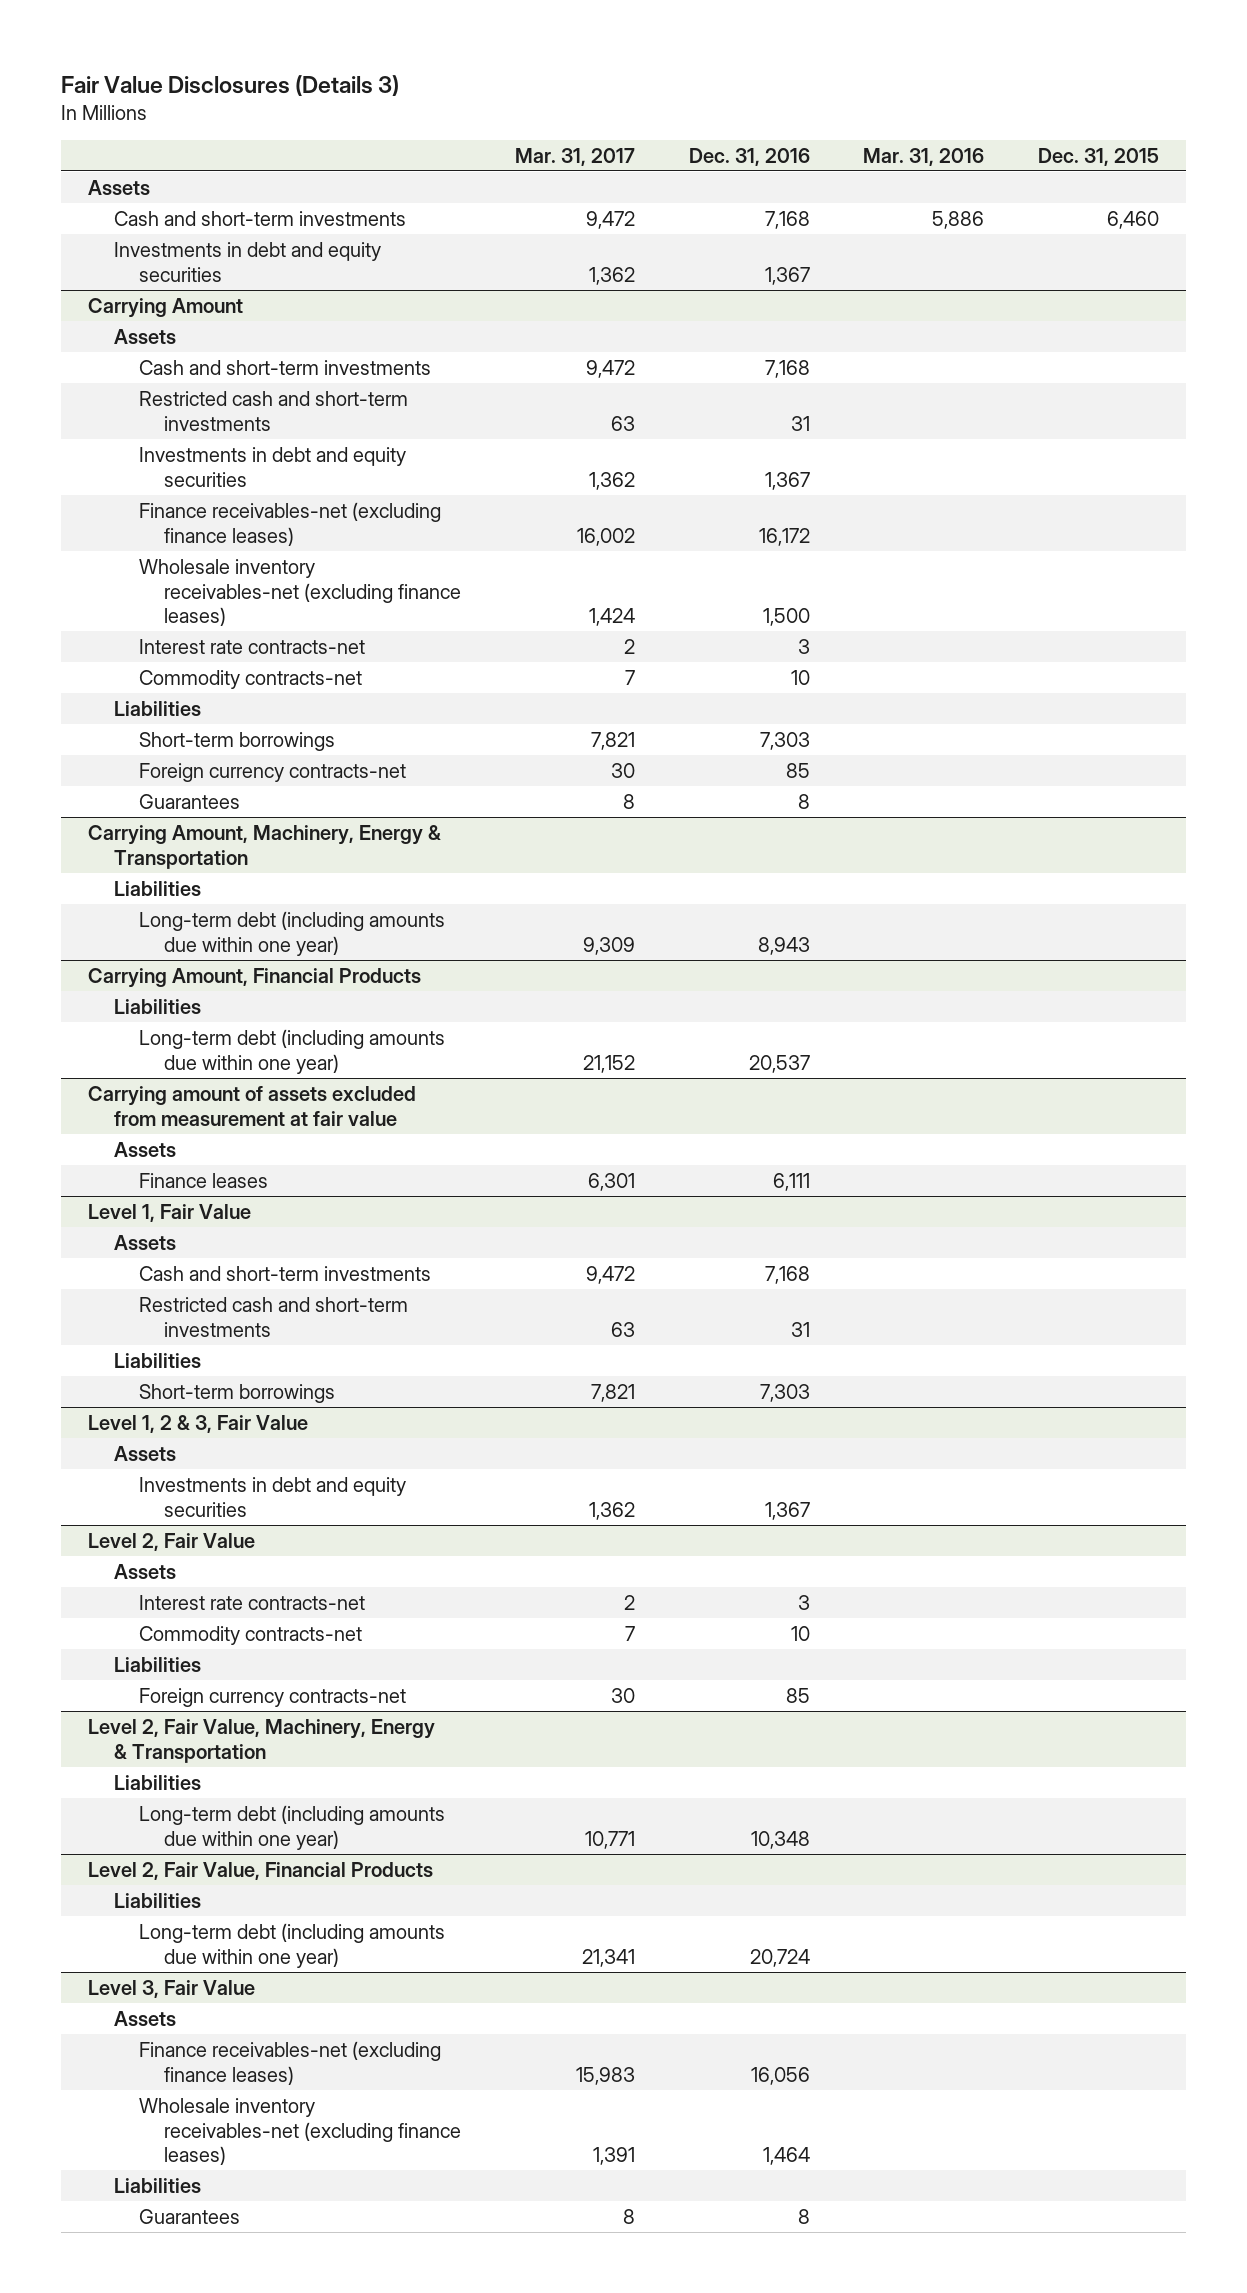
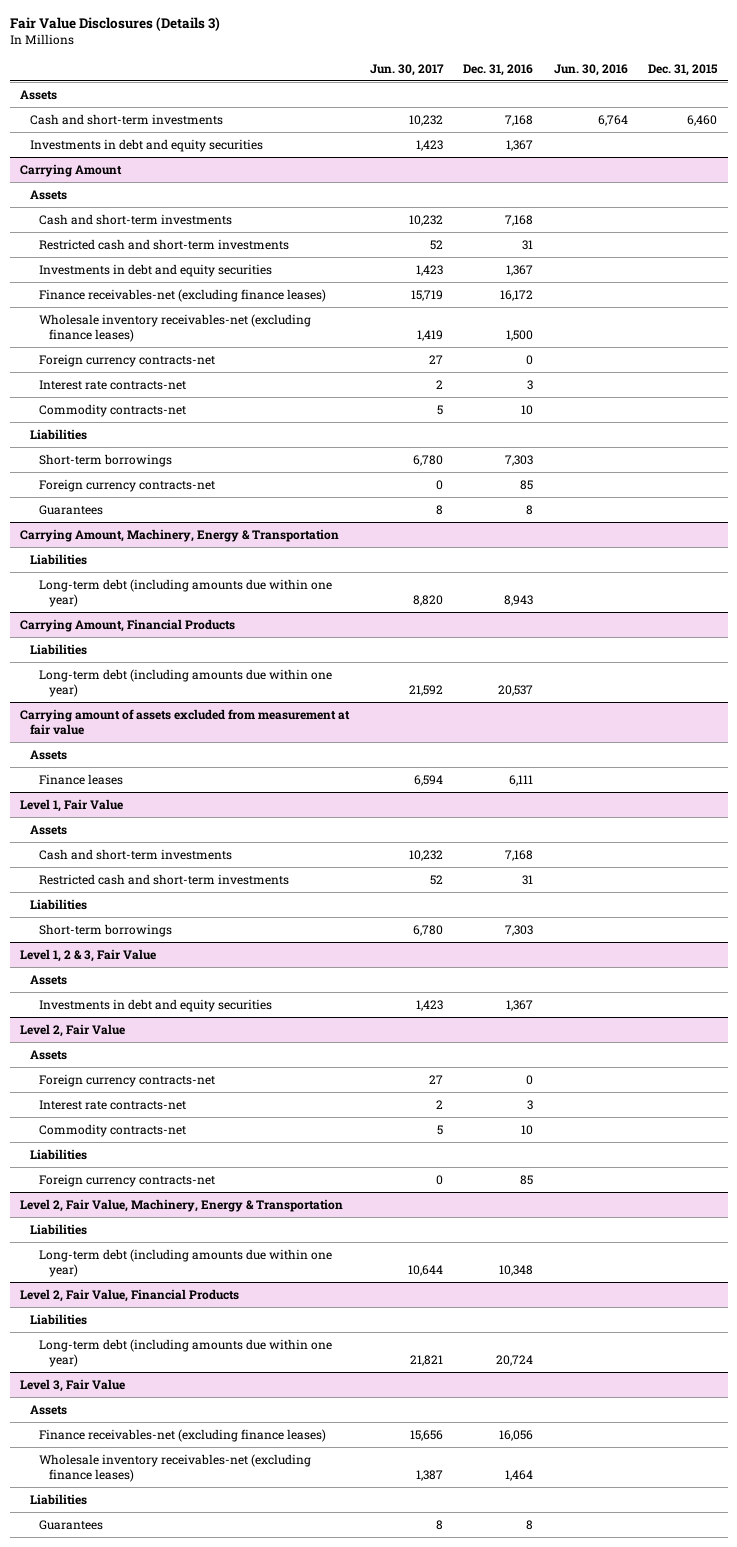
[514,147,635,166] Mar. 31, 2017 -> none
[863,147,985,166] Mar. 31, 2016 -> none
none -> [369,63,444,76] Jun. 30, 2017
none -> [553,63,628,76] Jun. 30, 2016
none -> [39,353,216,367] Foreign currency contracts-net
none -> [39,1073,216,1087] Foreign currency contracts-net

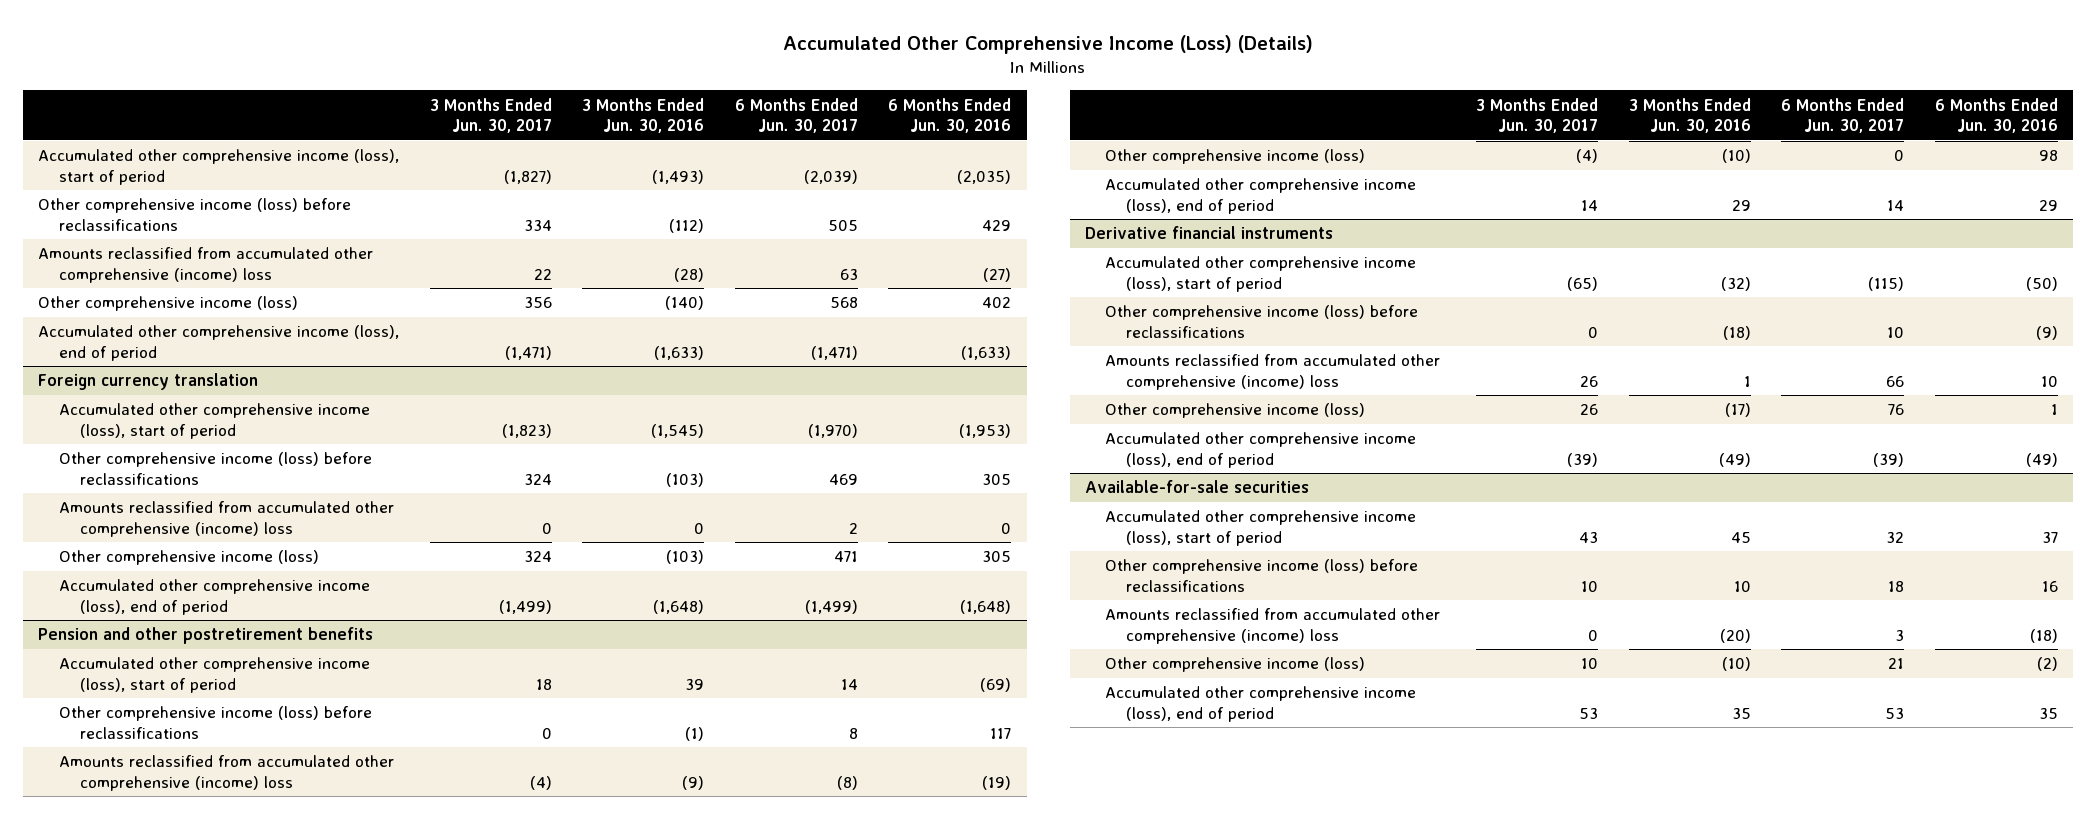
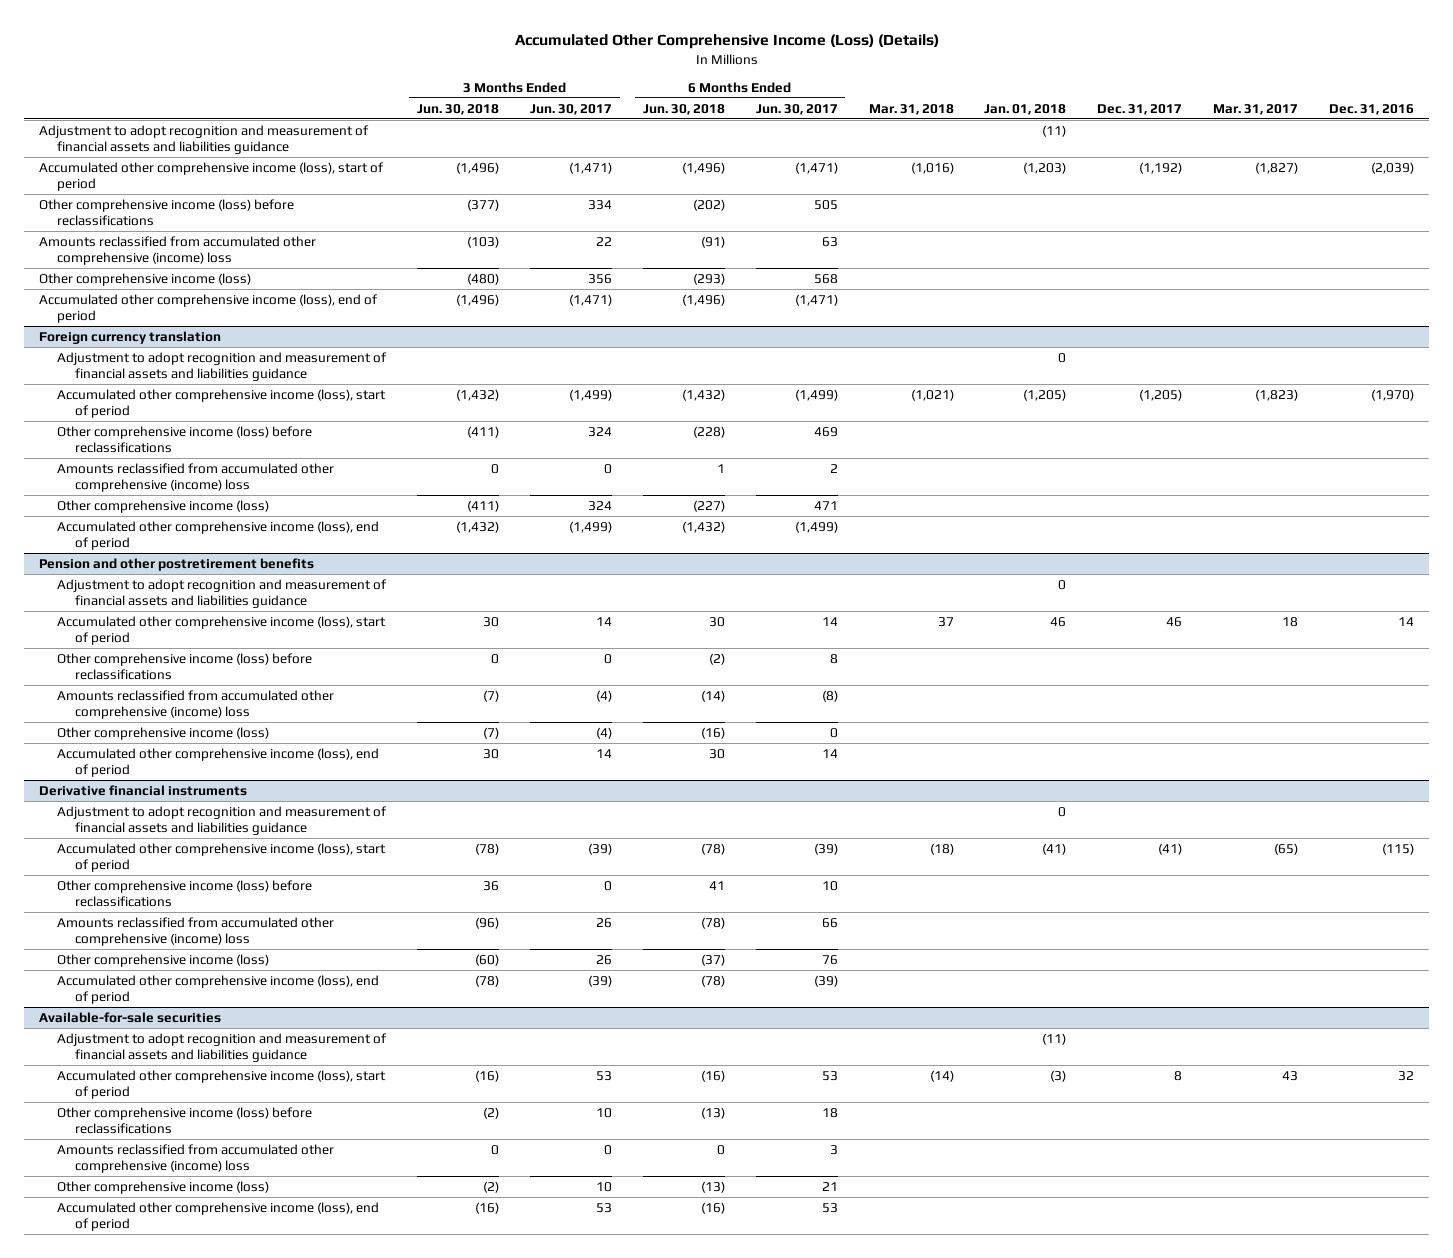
[582,97,705,134] 3 Months Ended Jun. 30, 2016 -> none
[888,97,1012,134] 6 Months Ended Jun. 30, 2016 -> none
none -> [417,103,500,115] Jun. 30, 2018
none -> [642,103,725,115] Jun. 30, 2018
none -> [868,103,954,115] Mar. 31, 2018
none -> [984,103,1067,115] Jan. 01, 2018
none -> [1097,103,1183,115] Dec. 31, 2017
none -> [1213,103,1299,115] Mar. 31, 2017
none -> [1328,103,1414,115] Dec. 31, 2016
none -> [39,124,370,155] Adjustment to adopt recognition and measurement of financial assets and liabilities guidance
[503,169,552,184] (1,827) -> [569,161,613,174] (1,471)
[803,169,858,184] (2,039) -> [794,161,838,174] (1,471)
none -> [57,351,388,382] Adjustment to adopt recognition and measurement of financial assets and liabilities guidance
[501,423,552,438] (1,823) -> [569,388,613,401] (1,499)
[807,423,858,438] (1,970) -> [794,388,838,401] (1,499)
none -> [57,578,388,609] Adjustment to adopt recognition and measurement of financial assets and liabilities guidance
[535,678,552,690] 18 -> [596,616,613,626] 14
none -> [57,805,388,836] Adjustment to adopt recognition and measurement of financial assets and liabilities guidance
[1567,276,1599,291] (65) -> [588,842,613,855] (39)
[1868,276,1905,291] (115) -> [813,842,838,855] (39)
none -> [57,1032,388,1063] Adjustment to adopt recognition and measurement of financial assets and liabilities guidance
[1579,531,1599,543] 43 -> [596,1070,613,1081] 53
[1886,531,1905,543] 32 -> [821,1070,838,1081] 53

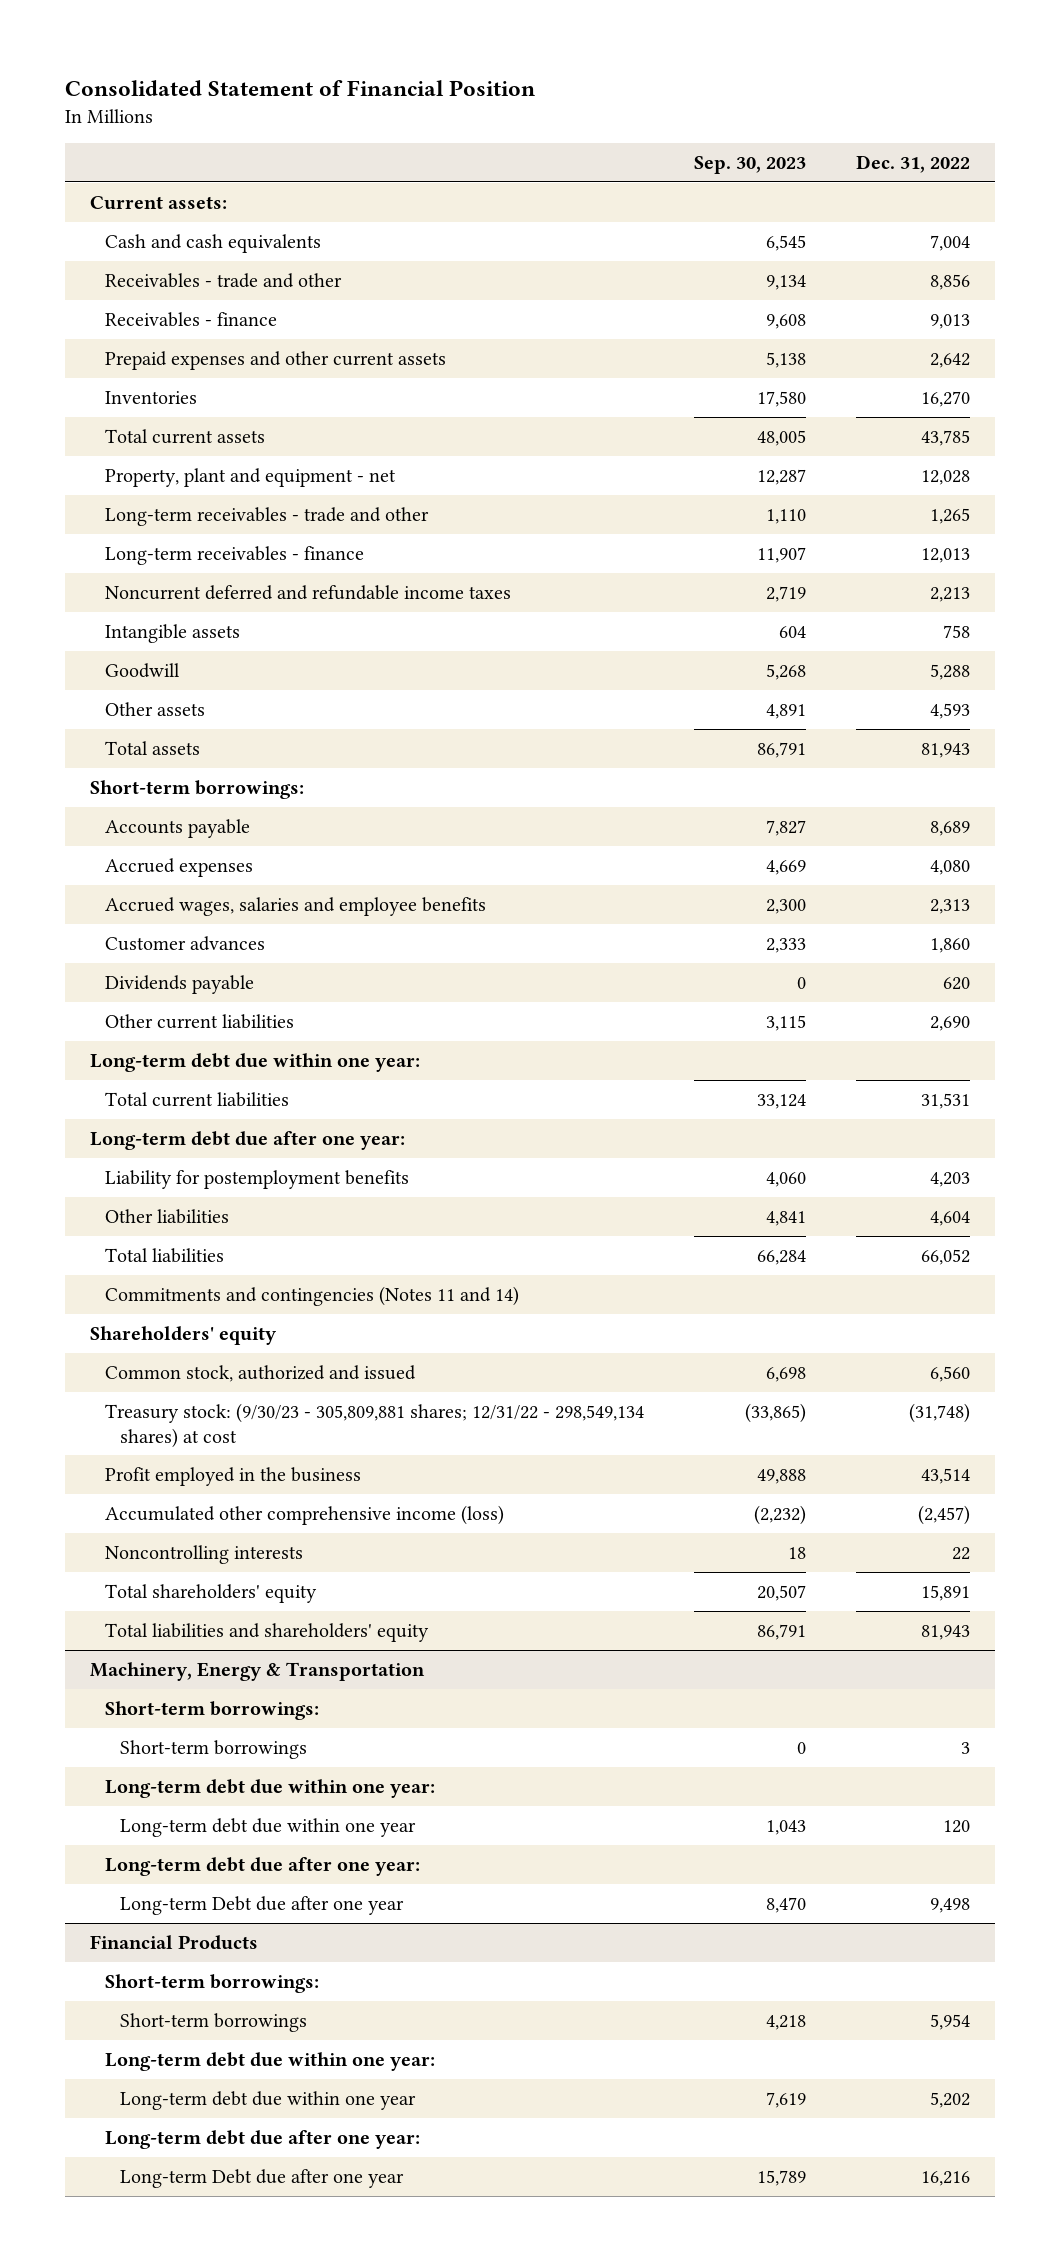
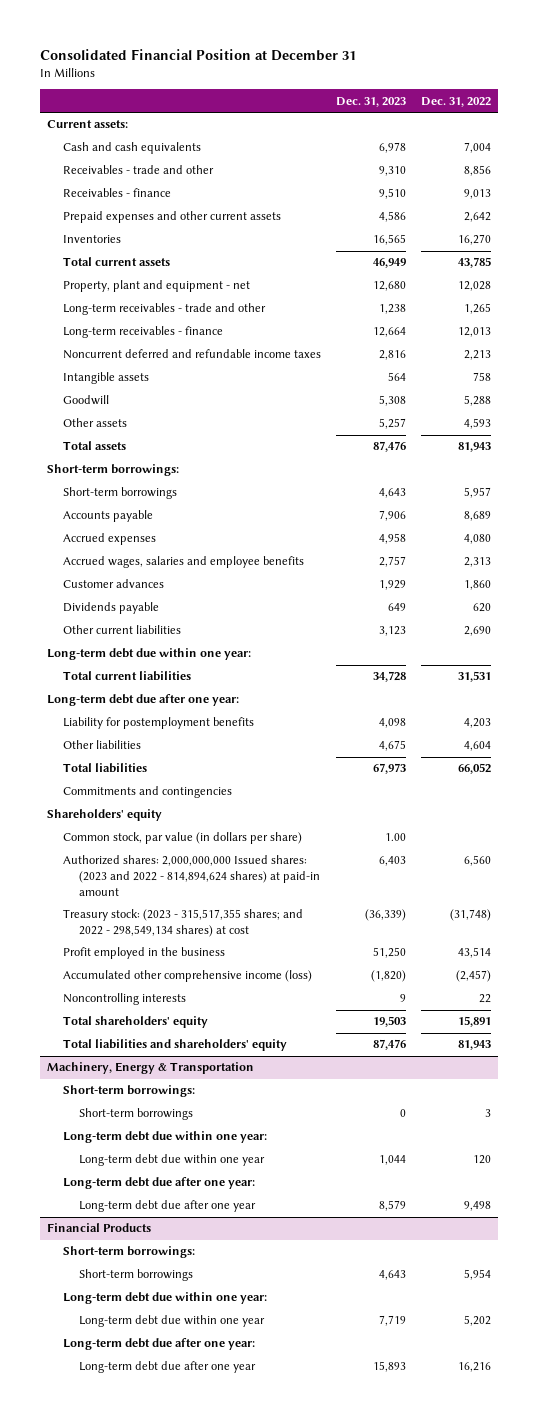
[64,79,535,96] Consolidated Statement of Financial Position -> [40,48,357,61] Consolidated Financial Position at December 31
[693,156,806,175] Sep. 30, 2023 -> none
none -> [335,96,406,107] Dec. 31, 2023
none -> [63,487,178,500] Short-term borrowings
[104,1285,519,1306] Commitments and contingencies (Notes 11 and 14) -> [63,786,233,799] Commitments and contingencies
none -> [63,832,303,845] Common stock, par value (in dollars per share)
[104,1364,416,1382] Common stock, authorized and issued -> [63,855,321,896] Authorized shares: 2,000,000,000 Issued shares: (2023 and 2022 - 814,894,624 shares) at paid-in amount
[104,1402,644,1448] Treasury stock: (9/30/23 - 305,809,881 shares; 12/31/22 - 298,549,134 shares) at cost -> [63,909,304,938] Treasury stock: (2023 - 315,517,355 shares; and 2022 - 298,549,134 shares) at cost
[119,1895,404,1915] Long-term Debt due after one year -> [79,1200,257,1213] Long-term debt due after one year
[119,2168,404,2188] Long-term Debt due after one year -> [79,1361,257,1374] Long-term debt due after one year

